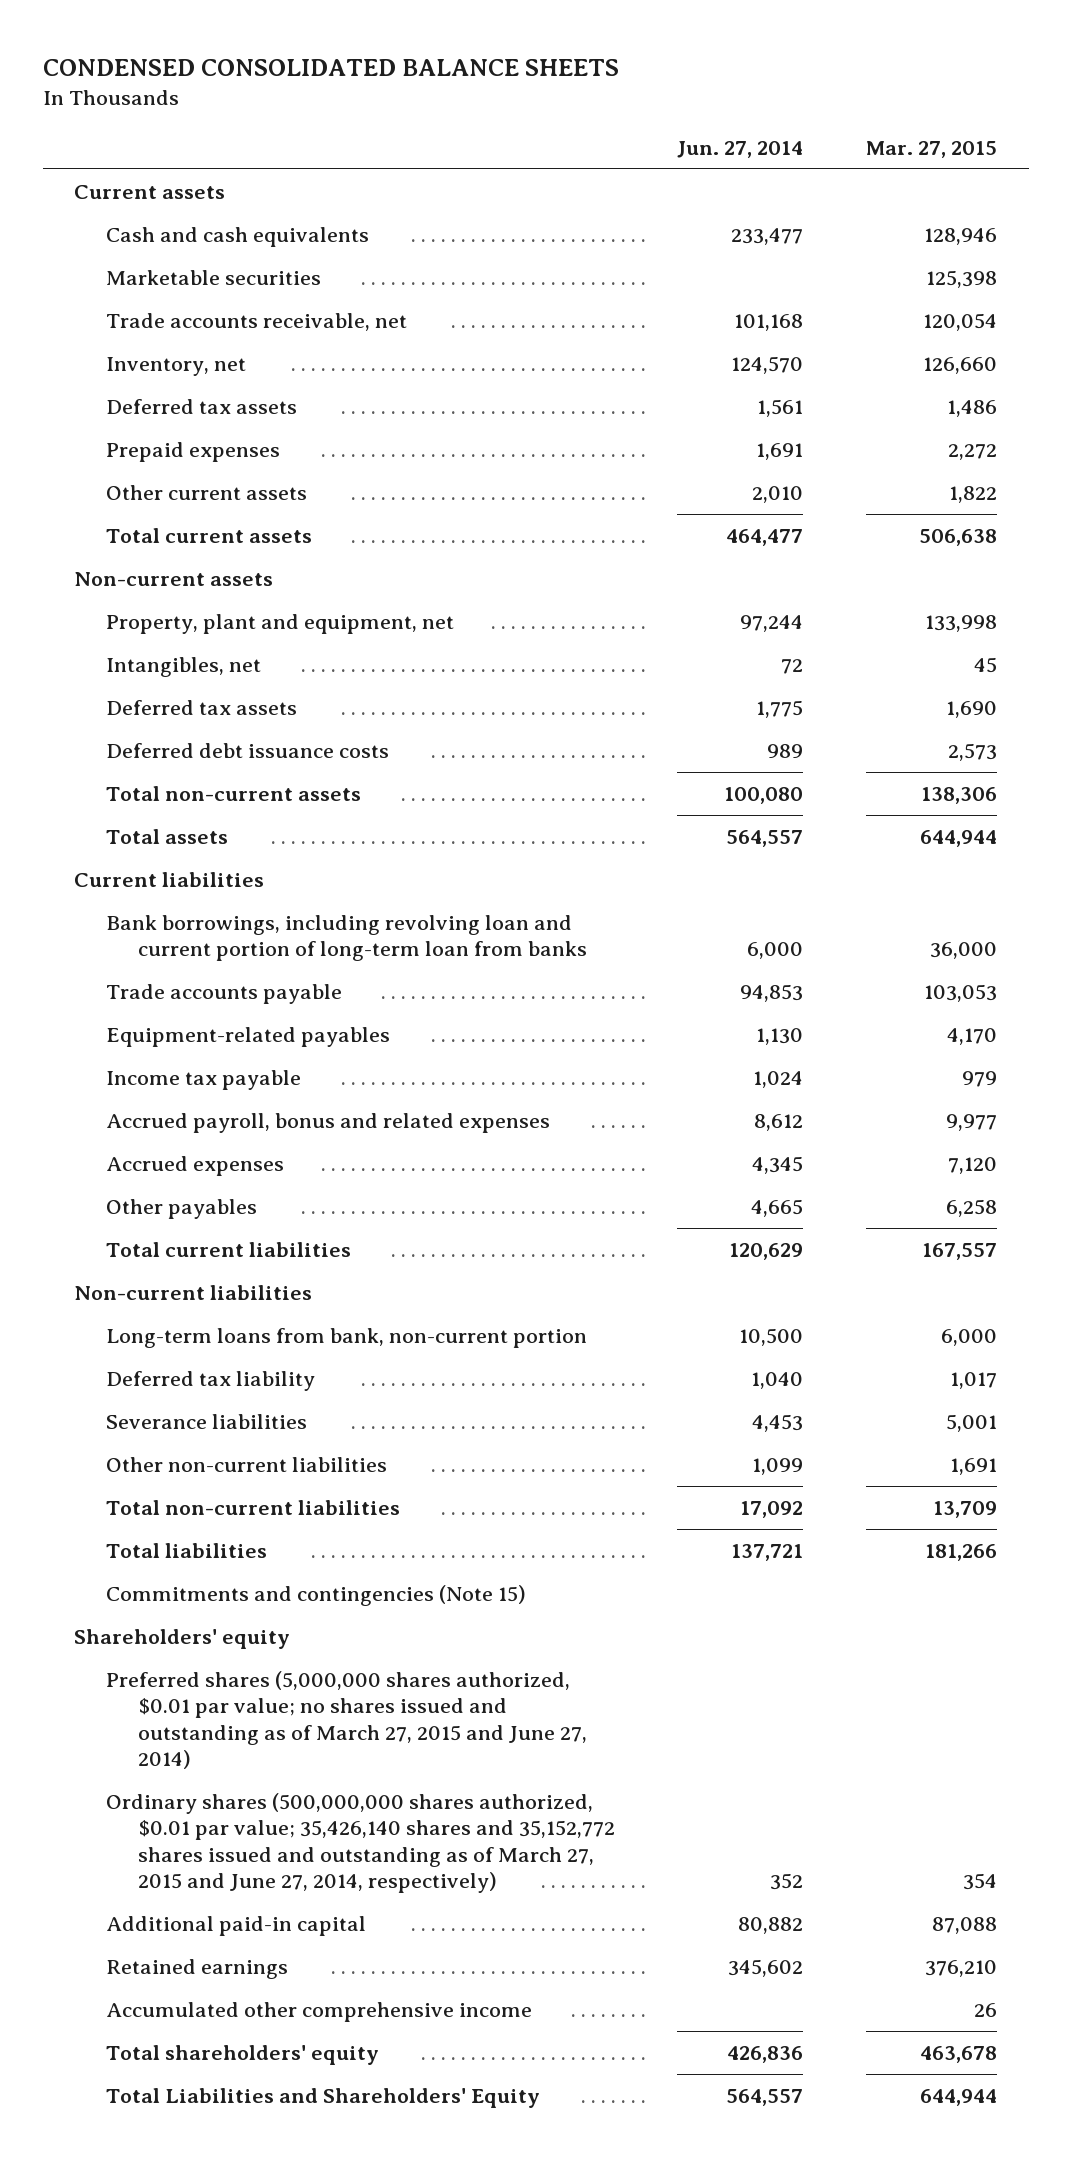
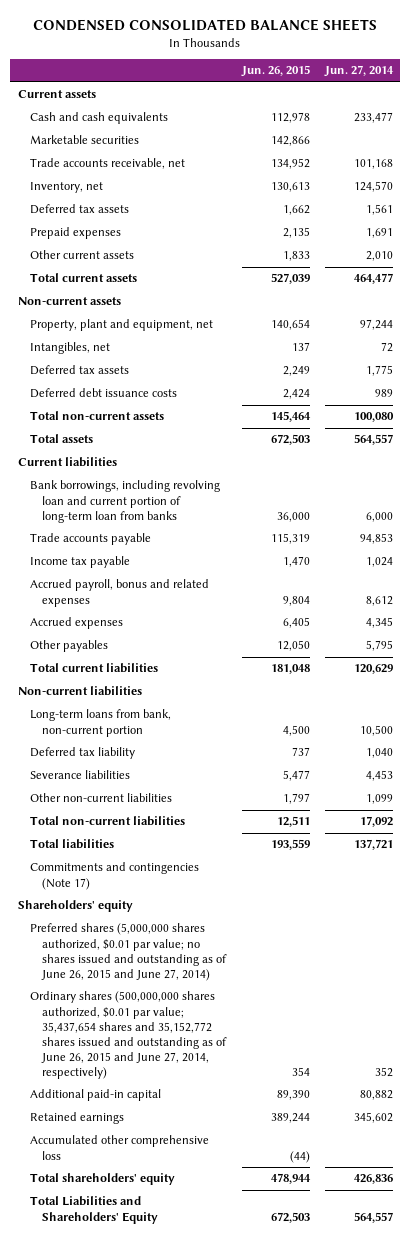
[866,140,998,158] Mar. 27, 2015 -> none
none -> [240,65,310,78] Jun. 26, 2015
[106,1026,391,1047] Equipment-related payables -> none
[751,1198,804,1217] 4,665 -> [365,640,393,652] 5,795
[106,1584,527,1606] Commitments and contingencies (Note 15) -> [30,862,200,890] Commitments and contingencies (Note 17)
[106,1670,587,1770] Preferred shares (5,000,000 shares authorized, $0.01 par value; no shares issued and outstanding as of March 27, 2015 and June 27, 2014) -> [30,923,228,981] Preferred shares (5,000,000 shares authorized, $0.01 par value; no shares issued and outstanding as of June 26, 2015 and June 27, 2014)
[106,1792,615,1894] Ordinary shares (500,000,000 shares authorized, $0.01 par value; 35,426,140 shares and 35,152,772 shares issued and outstanding as of March 27, 2015 and June 27, 2014, respectively) -> [30,991,228,1080] Ordinary shares (500,000,000 shares authorized, $0.01 par value; 35,437,654 shares and 35,152,772 shares issued and outstanding as of June 26, 2015 and June 27, 2014, respectively)
[106,2001,533,2022] Accumulated other comprehensive income -> [30,1135,210,1160] Accumulated other comprehensive loss

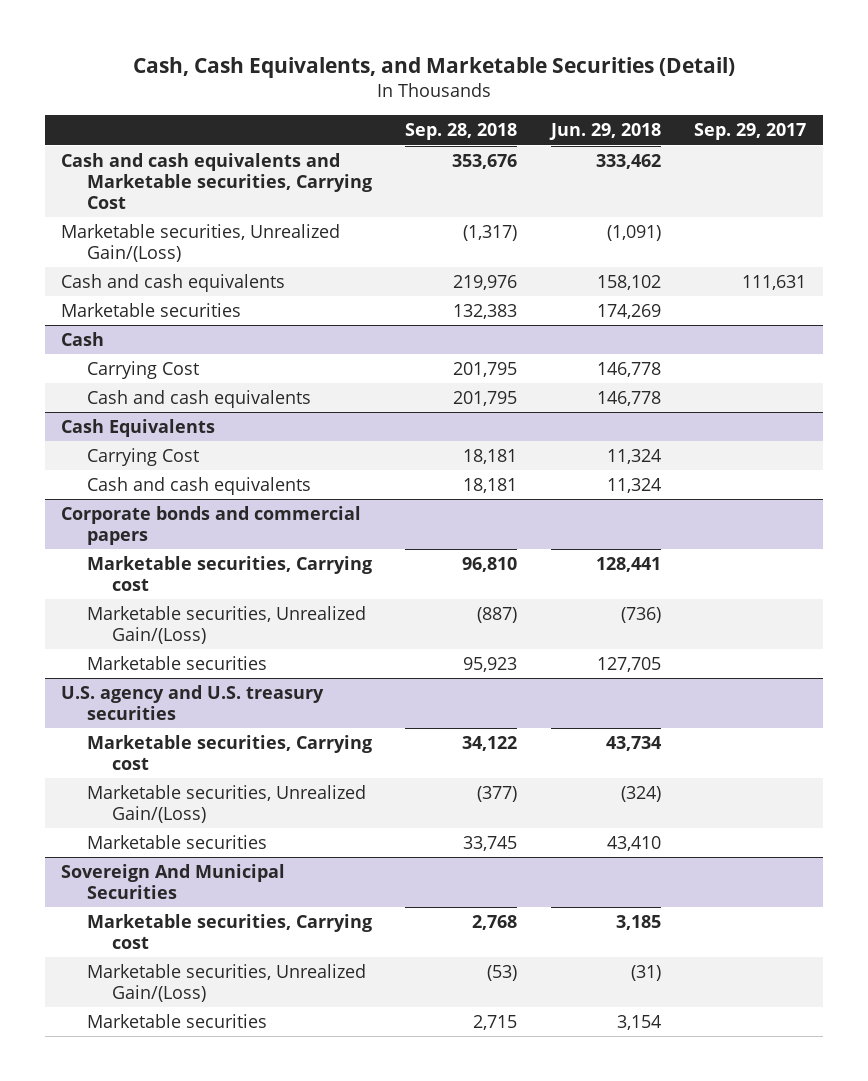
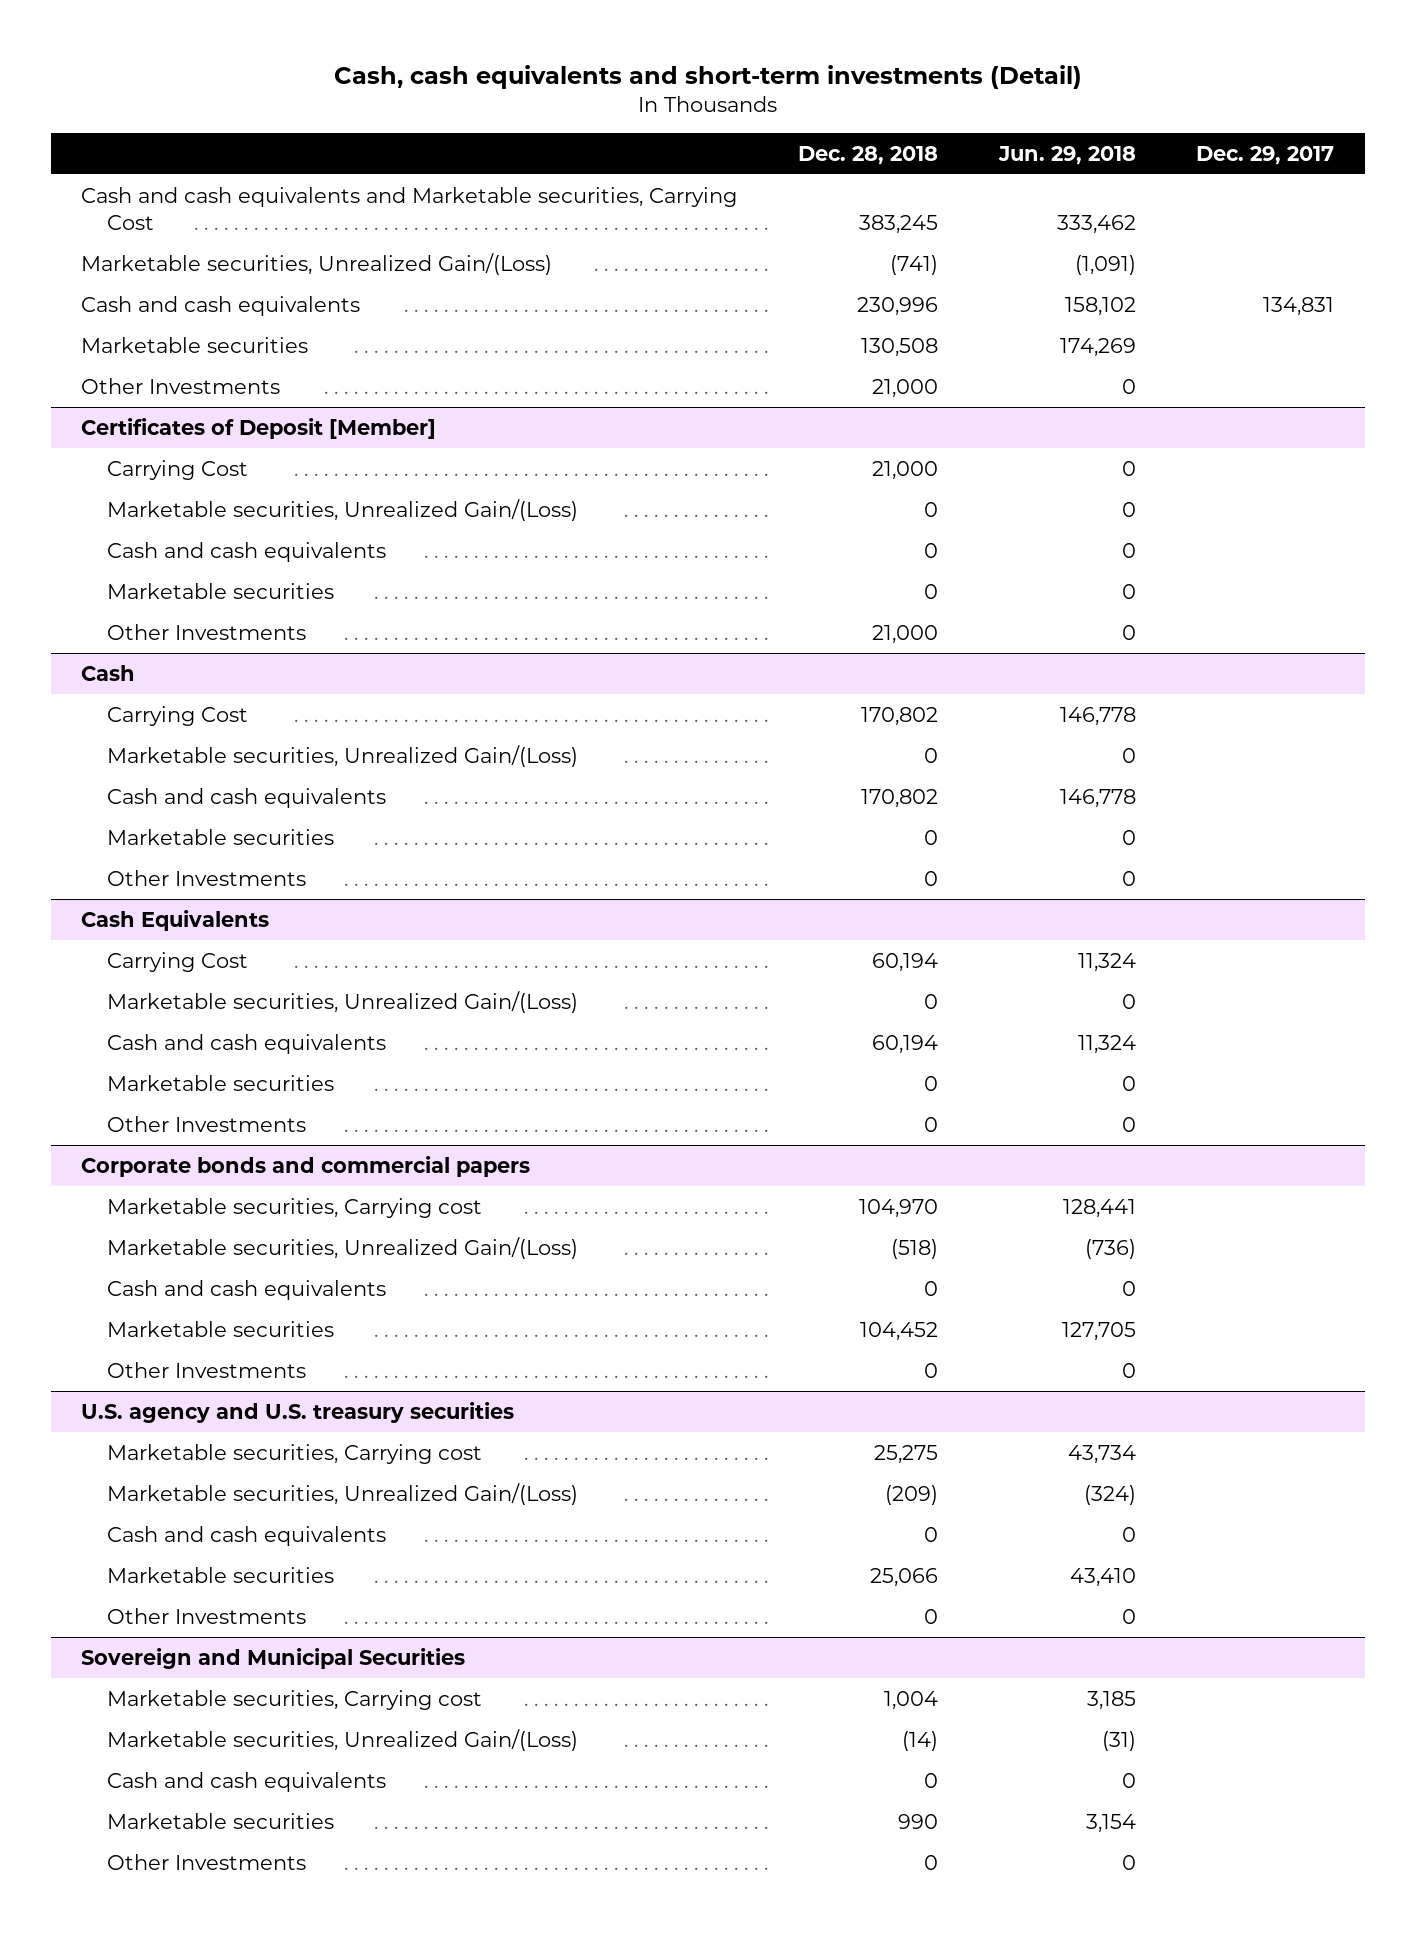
[132,56,735,78] Cash, Cash Equivalents, and Marketable Securities (Detail) -> [333,64,1082,89] Cash, cash equivalents and short-term investments (Detail)
[405,123,518,141] Sep. 28, 2018 -> none
[694,123,807,141] Sep. 29, 2017 -> none
none -> [797,145,938,165] Dec. 28, 2018
none -> [1196,145,1335,165] Dec. 29, 2017
none -> [81,377,281,394] Other Investments
none -> [81,417,437,439] Certificates of Deposit [Member]
none -> [106,459,248,480] Carrying Cost
none -> [106,498,578,521] Marketable securities, Unrealized Gain/(Loss)
none -> [106,541,386,562] Cash and cash equivalents
none -> [106,582,334,599] Marketable securities
none -> [106,623,306,640] Other Investments
none -> [106,744,578,767] Marketable securities, Unrealized Gain/(Loss)
none -> [106,828,334,845] Marketable securities
none -> [106,869,306,886] Other Investments
none -> [106,990,578,1013] Marketable securities, Unrealized Gain/(Loss)
none -> [106,1074,334,1091] Marketable securities
none -> [106,1115,306,1132] Other Investments
none -> [106,1279,386,1300] Cash and cash equivalents
none -> [106,1361,306,1378] Other Investments
none -> [106,1525,386,1546] Cash and cash equivalents
none -> [106,1607,306,1624] Other Investments
[61,864,286,900] Sovereign And Municipal Securities -> [81,1647,466,1669] Sovereign and Municipal Securities
none -> [106,1771,386,1792] Cash and cash equivalents
none -> [106,1853,306,1870] Other Investments

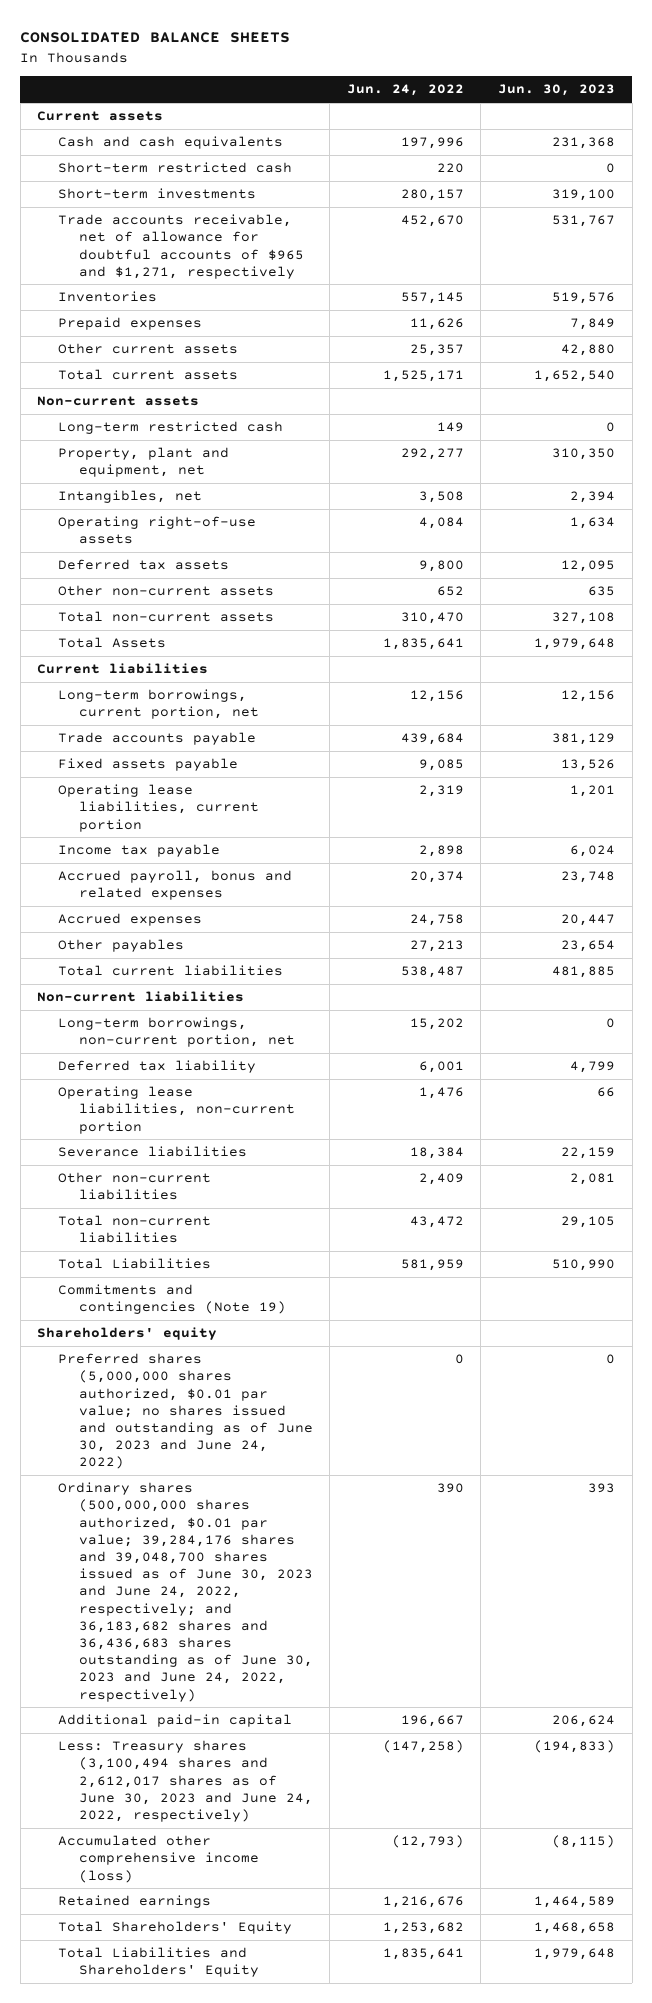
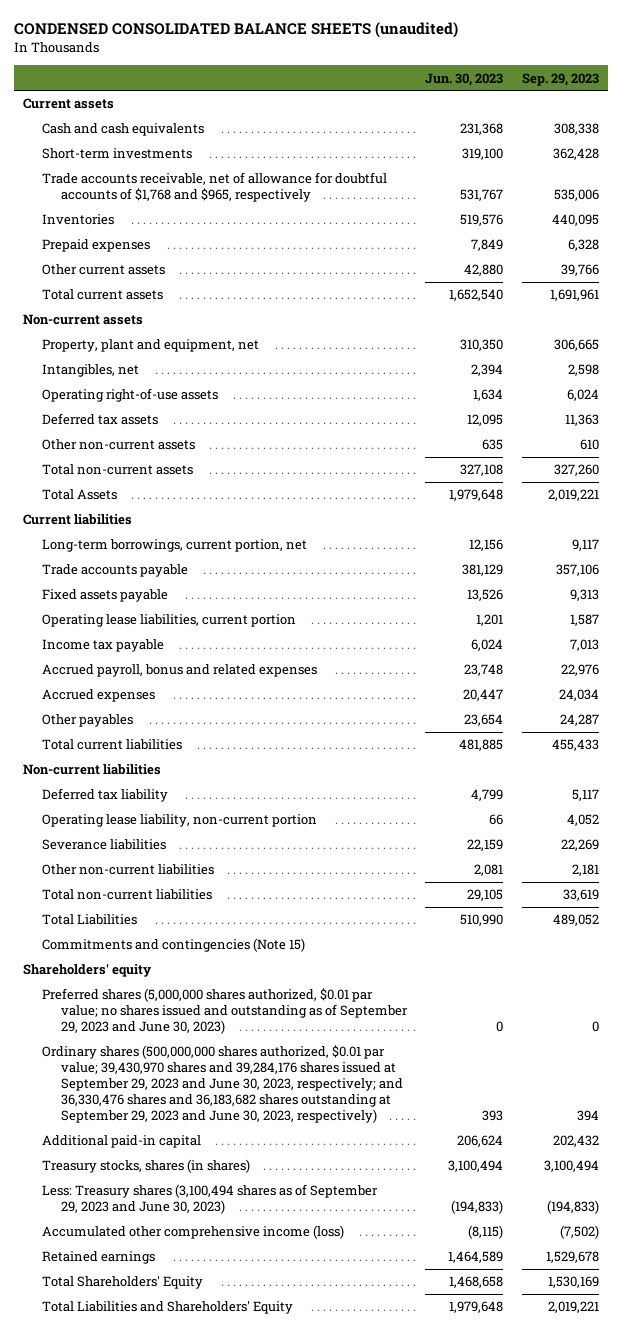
[20,32,291,44] CONSOLIDATED BALANCE SHEETS -> [14,22,459,39] CONDENSED CONSOLIDATED BALANCE SHEETS (unaudited)
[346,84,464,97] Jun. 24, 2022 -> none
none -> [521,72,599,86] Sep. 29, 2023
[57,162,292,174] Short-term restricted cash -> none
[57,214,304,279] Trade accounts receivable, net of allowance for doubtful accounts of $965 and $1,271, respectively -> [42,172,388,203] Trade accounts receivable, net of allowance for doubtful accounts of $1,768 and $965, respectively
[57,421,283,435] Long-term restricted cash -> none
[57,1017,295,1048] Long-term borrowings, non-current portion, net -> none
[57,1086,295,1134] Operating lease liabilities, non-current portion -> [42,814,318,828] Operating lease liability, non-current portion
[57,1284,286,1315] Commitments and contingencies (Note 19) -> [42,938,306,953] Commitments and contingencies (Note 15)
[57,1353,313,1470] Preferred shares (5,000,000 shares authorized, $0.01 par value; no shares issued and outstanding as of June 30, 2023 and June 24, 2022) -> [42,988,409,1035] Preferred shares (5,000,000 shares authorized, $0.01 par value; no shares issued and outstanding as of September 29, 2023 and June 30, 2023)
[57,1482,313,1702] Ordinary shares (500,000,000 shares authorized, $0.01 par value; 39,284,176 shares and 39,048,700 shares issued as of June 30, 2023 and June 24, 2022, respectively; and 36,183,682 shares and 36,436,683 shares outstanding as of June 30, 2023 and June 24, 2022, respectively) -> [42,1045,404,1124] Ordinary shares (500,000,000 shares authorized, $0.01 par value; 39,430,970 shares and 39,284,176 shares issued at September 29, 2023 and June 30, 2023, respectively; and 36,330,476 shares and 36,183,682 shares outstanding at September 29, 2023 and June 30, 2023, respectively)
none -> [42,1159,251,1174] Treasury stocks, shares (in shares)
[57,1740,313,1822] Less: Treasury shares (3,100,494 shares and 2,612,017 shares as of June 30, 2023 and June 24, 2022, respectively) -> [42,1184,379,1215] Less: Treasury shares (3,100,494 shares as of September 29, 2023 and June 30, 2023)

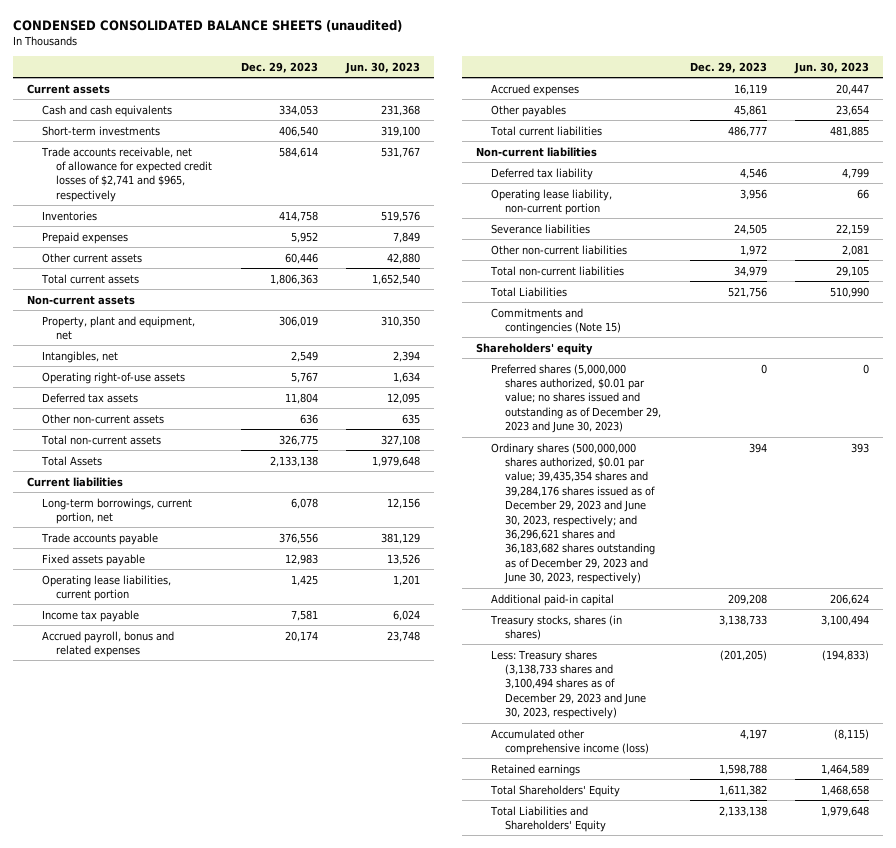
[521,72,599,86] Sep. 29, 2023 -> none
none -> [240,61,318,73] Dec. 29, 2023
[42,172,388,203] Trade accounts receivable, net of allowance for doubtful accounts of $1,768 and $965, respectively -> [40,146,213,202] Trade accounts receivable, net of allowance for expected credit losses of $2,741 and $965, respectively
[42,988,409,1035] Preferred shares (5,000,000 shares authorized, $0.01 par value; no shares issued and outstanding as of September 29, 2023 and June 30, 2023) -> [490,363,662,434] Preferred shares (5,000,000 shares authorized, $0.01 par value; no shares issued and outstanding as of December 29, 2023 and June 30, 2023)
[42,1045,404,1124] Ordinary shares (500,000,000 shares authorized, $0.01 par value; 39,430,970 shares and 39,284,176 shares issued at September 29, 2023 and June 30, 2023, respectively; and 36,330,476 shares and 36,183,682 shares outstanding at September 29, 2023 and June 30, 2023, respectively) -> [490,442,656,585] Ordinary shares (500,000,000 shares authorized, $0.01 par value; 39,435,354 shares and 39,284,176 shares issued as of December 29, 2023 and June 30, 2023, respectively; and 36,296,621 shares and 36,183,682 shares outstanding as of December 29, 2023 and June 30, 2023, respectively)
[42,1184,379,1215] Less: Treasury shares (3,100,494 shares as of September 29, 2023 and June 30, 2023) -> [490,649,647,720] Less: Treasury shares (3,138,733 shares and 3,100,494 shares as of December 29, 2023 and June 30, 2023, respectively)

